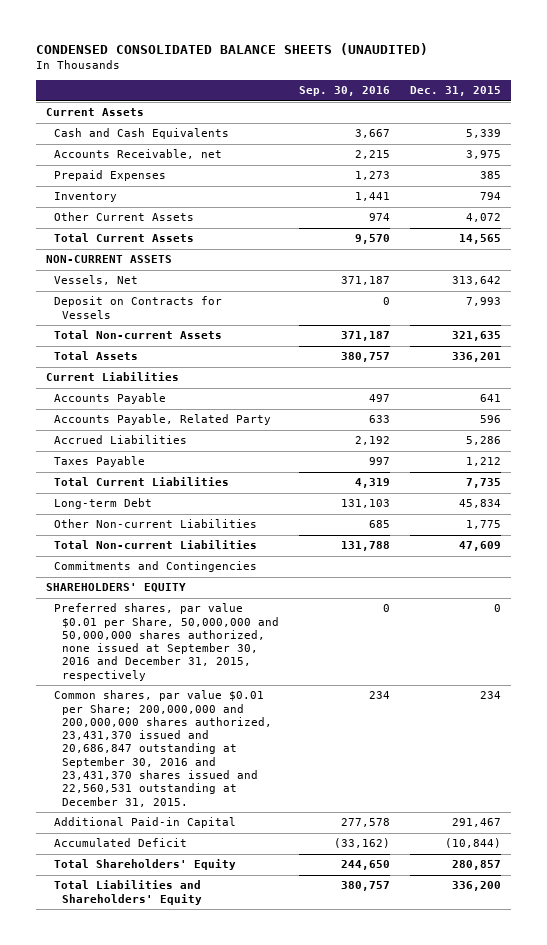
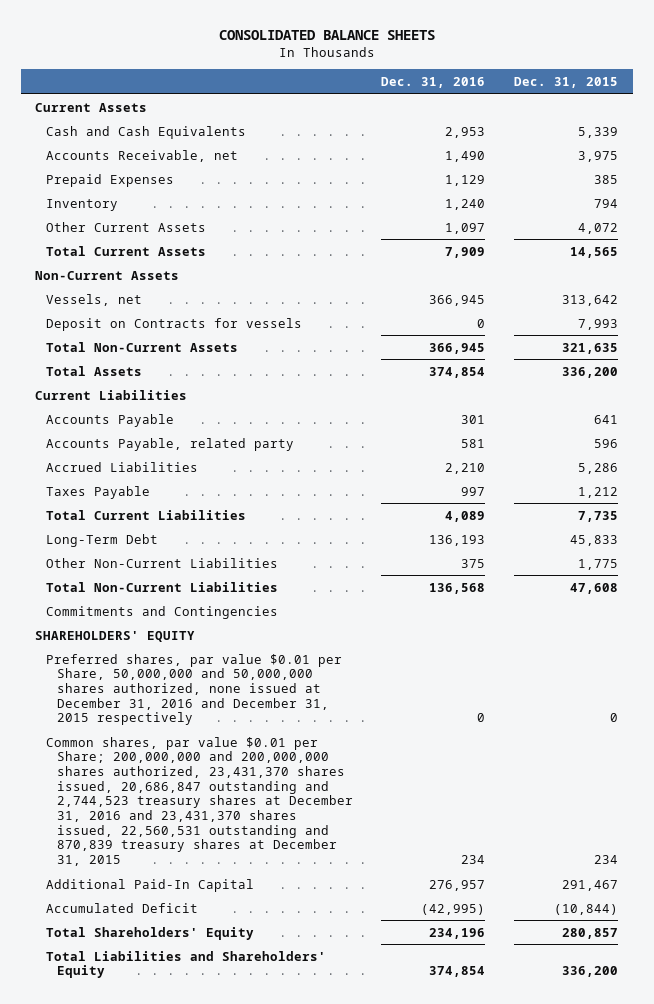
[36,42,429,55] CONDENSED CONSOLIDATED BALANCE SHEETS (UNAUDITED) -> [218,30,435,41] CONSOLIDATED BALANCE SHEETS
[299,86,391,97] Sep. 30, 2016 -> none
none -> [381,76,486,88] Dec. 31, 2016
[46,255,173,264] NON-CURRENT ASSETS -> [35,270,180,280] Non-Current Assets
[54,275,139,286] Vessels, Net -> [45,293,142,306] Vessels, net
[54,296,223,319] Deposit on Contracts for Vessels -> [45,317,302,331] Deposit on Contracts for vessels
[54,330,223,340] Total Non-current Assets -> [45,341,238,352] Total Non-Current Assets
[452,352,502,363] 336,201 -> [562,366,619,378] 336,200
[54,414,272,426] Accounts Payable, Related Party -> [45,437,294,451] Accounts Payable, related party
[54,498,153,510] Long-term Debt -> [45,533,158,547] Long-Term Debt
[459,499,502,509] 45,834 -> [570,534,619,546] 45,833
[54,519,258,529] Other Non-current Liabilities -> [45,557,278,568] Other Non-Current Liabilities
[54,540,258,550] Total Non-current Liabilities -> [45,581,278,592] Total Non-Current Liabilities
[459,541,502,552] 47,609 -> [570,582,619,594] 47,608
[54,603,280,681] Preferred shares, par value $0.01 per Share, 50,000,000 and 50,000,000 shares authorized, none issued at September 30, 2016 and December 31, 2015, respectively -> [45,653,342,726] Preferred shares, par value $0.01 per Share, 50,000,000 and 50,000,000 shares authorized, none issued at December 31, 2016 and December 31, 2015 respectively
[54,690,273,807] Common shares, par value $0.01 per Share; 200,000,000 and 200,000,000 shares authorized, 23,431,370 issued and 20,686,847 outstanding at September 30, 2016 and 23,431,370 shares issued and 22,560,531 outstanding at December 31, 2015. -> [45,736,353,867] Common shares, par value $0.01 per Share; 200,000,000 and 200,000,000 shares authorized, 23,431,370 shares issued, 20,686,847 outstanding and 2,744,523 treasury shares at December 31, 2016 and 23,431,370 shares issued, 22,560,531 outstanding and 870,839 treasury shares at December 31, 2015
[54,817,237,829] Additional Paid-in Capital -> [45,878,254,892] Additional Paid-In Capital

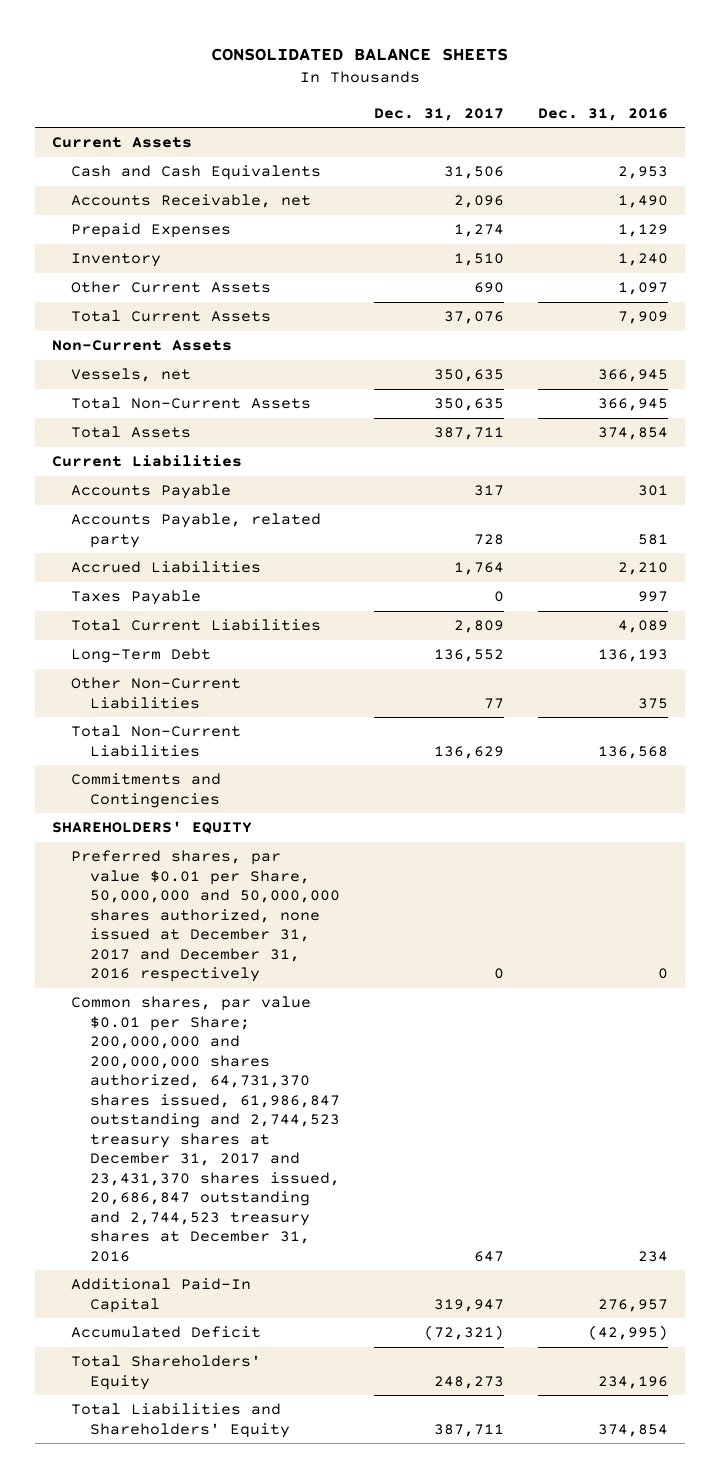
[514,76,619,88] Dec. 31, 2015 -> none
none -> [373,107,504,121] Dec. 31, 2017
[45,317,302,331] Deposit on Contracts for vessels -> none
[45,653,342,726] Preferred shares, par value $0.01 per Share, 50,000,000 and 50,000,000 shares authorized, none issued at December 31, 2016 and December 31, 2015 respectively -> [70,850,340,983] Preferred shares, par value $0.01 per Share, 50,000,000 and 50,000,000 shares authorized, none issued at December 31, 2017 and December 31, 2016 respectively
[45,736,353,867] Common shares, par value $0.01 per Share; 200,000,000 and 200,000,000 shares authorized, 23,431,370 shares issued, 20,686,847 outstanding and 2,744,523 treasury shares at December 31, 2016 and 23,431,370 shares issued, 22,560,531 outstanding and 870,839 treasury shares at December 31, 2015 -> [70,996,340,1262] Common shares, par value $0.01 per Share; 200,000,000 and 200,000,000 shares authorized, 64,731,370 shares issued, 61,986,847 outstanding and 2,744,523 treasury shares at December 31, 2017 and 23,431,370 shares issued, 20,686,847 outstanding and 2,744,523 treasury shares at December 31, 2016

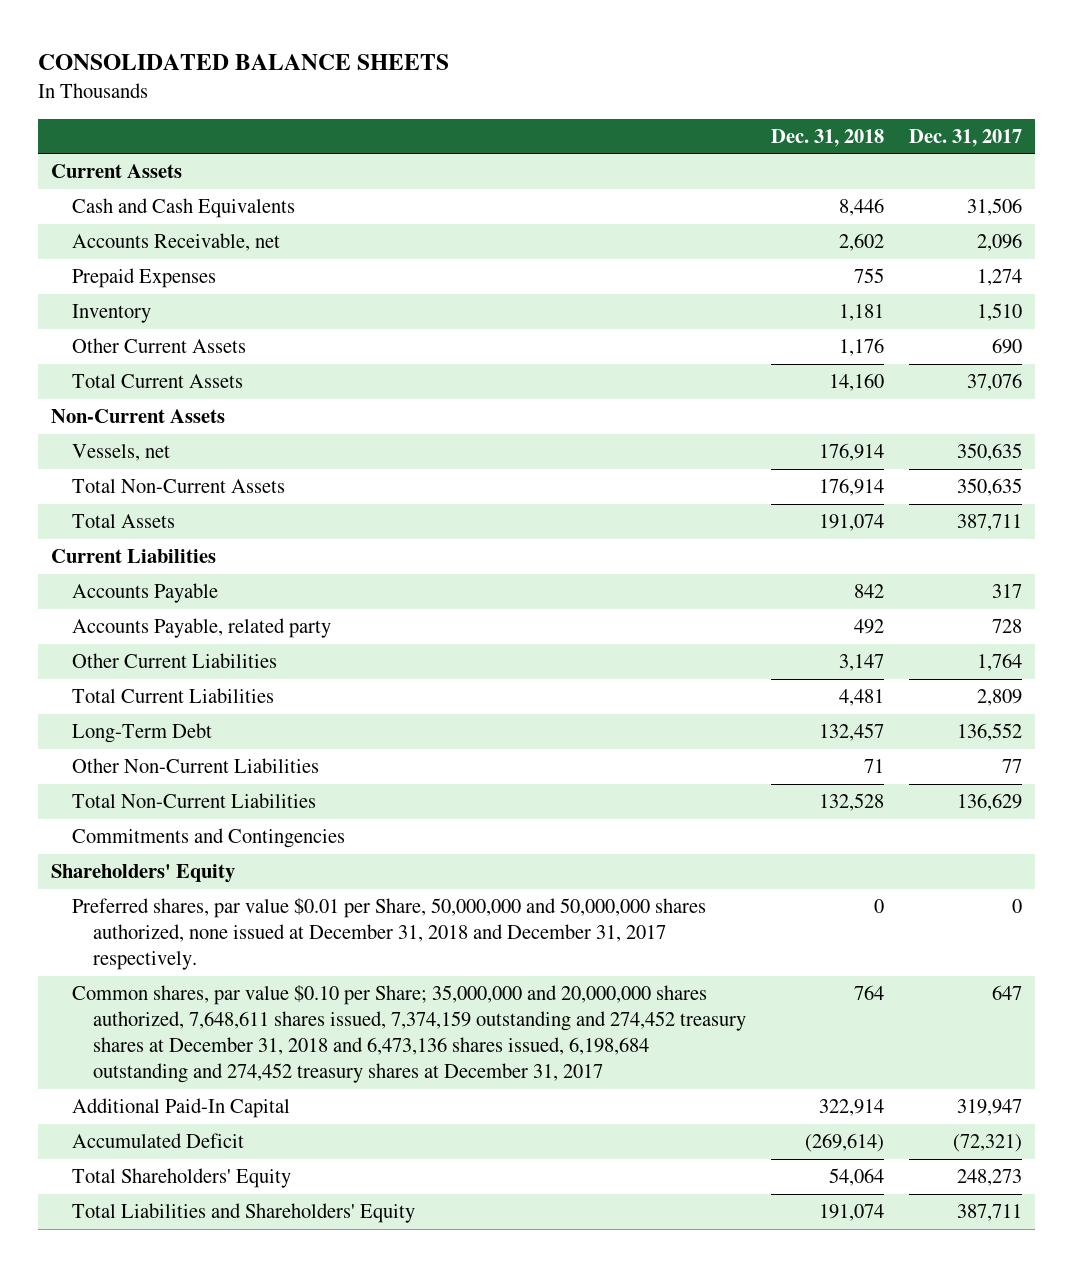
[537,107,668,121] Dec. 31, 2016 -> none
none -> [771,128,885,147] Dec. 31, 2018
[70,590,201,606] Taxes Payable -> none
[70,561,261,574] Accrued Liabilities -> [71,653,277,669] Other Current Liabilities
[51,821,252,835] SHAREHOLDERS' EQUITY -> [50,864,235,884] Shareholders' Equity
[70,850,340,983] Preferred shares, par value $0.01 per Share, 50,000,000 and 50,000,000 shares authorized, none issued at December 31, 2017 and December 31, 2016 respectively -> [71,898,706,971] Preferred shares, par value $0.01 per Share, 50,000,000 and 50,000,000 shares authorized, none issued at December 31, 2018 and December 31, 2017 respectively.
[70,996,340,1262] Common shares, par value $0.01 per Share; 200,000,000 and 200,000,000 shares authorized, 64,731,370 shares issued, 61,986,847 outstanding and 2,744,523 treasury shares at December 31, 2017 and 23,431,370 shares issued, 20,686,847 outstanding and 2,744,523 treasury shares at December 31, 2016 -> [71,985,747,1084] Common shares, par value $0.10 per Share; 35,000,000 and 20,000,000 shares authorized, 7,648,611 shares issued, 7,374,159 outstanding and 274,452 treasury shares at December 31, 2018 and 6,473,136 shares issued, 6,198,684 outstanding and 274,452 treasury shares at December 31, 2017

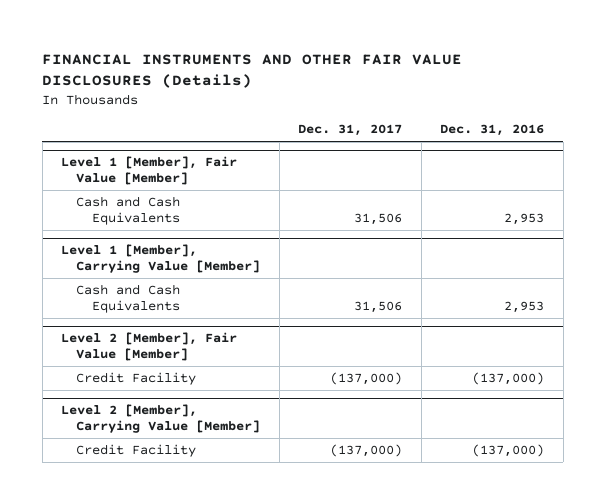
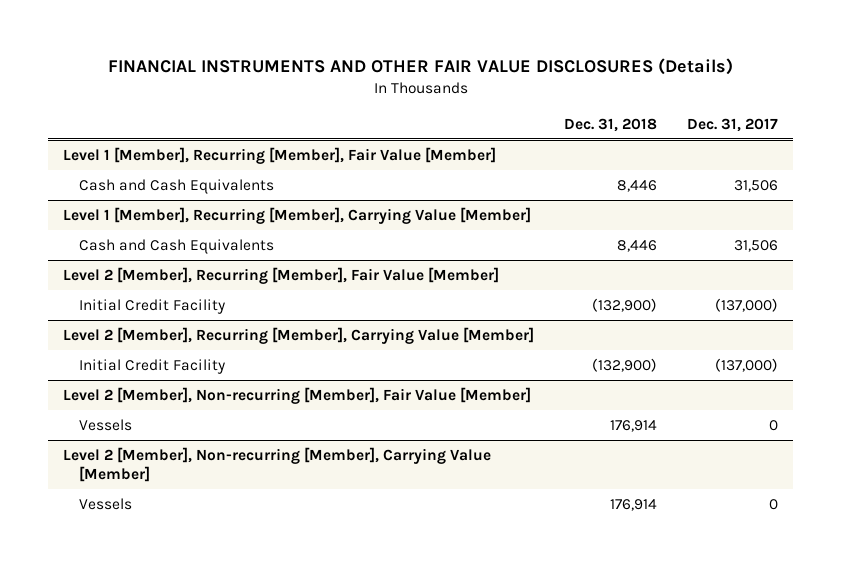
[440,124,545,137] Dec. 31, 2016 -> none
none -> [564,117,658,132] Dec. 31, 2018
[61,156,238,186] Level 1 [Member], Fair Value [Member] -> [63,146,497,164] Level 1 [Member], Recurring [Member], Fair Value [Member]
[61,244,261,274] Level 1 [Member], Carrying Value [Member] -> [63,206,532,224] Level 1 [Member], Recurring [Member], Carrying Value [Member]
[61,332,238,362] Level 2 [Member], Fair Value [Member] -> [63,266,500,284] Level 2 [Member], Recurring [Member], Fair Value [Member]
[76,371,197,385] Credit Facility -> [79,298,226,314] Initial Credit Facility
[61,404,261,434] Level 2 [Member], Carrying Value [Member] -> [63,326,535,344] Level 2 [Member], Recurring [Member], Carrying Value [Member]
[76,443,197,457] Credit Facility -> [79,358,226,374] Initial Credit Facility
none -> [63,386,532,404] Level 2 [Member], Non-recurring [Member], Fair Value [Member]
none -> [79,418,133,431] Vessels
none -> [63,446,492,483] Level 2 [Member], Non-recurring [Member], Carrying Value [Member]
none -> [79,497,133,510] Vessels

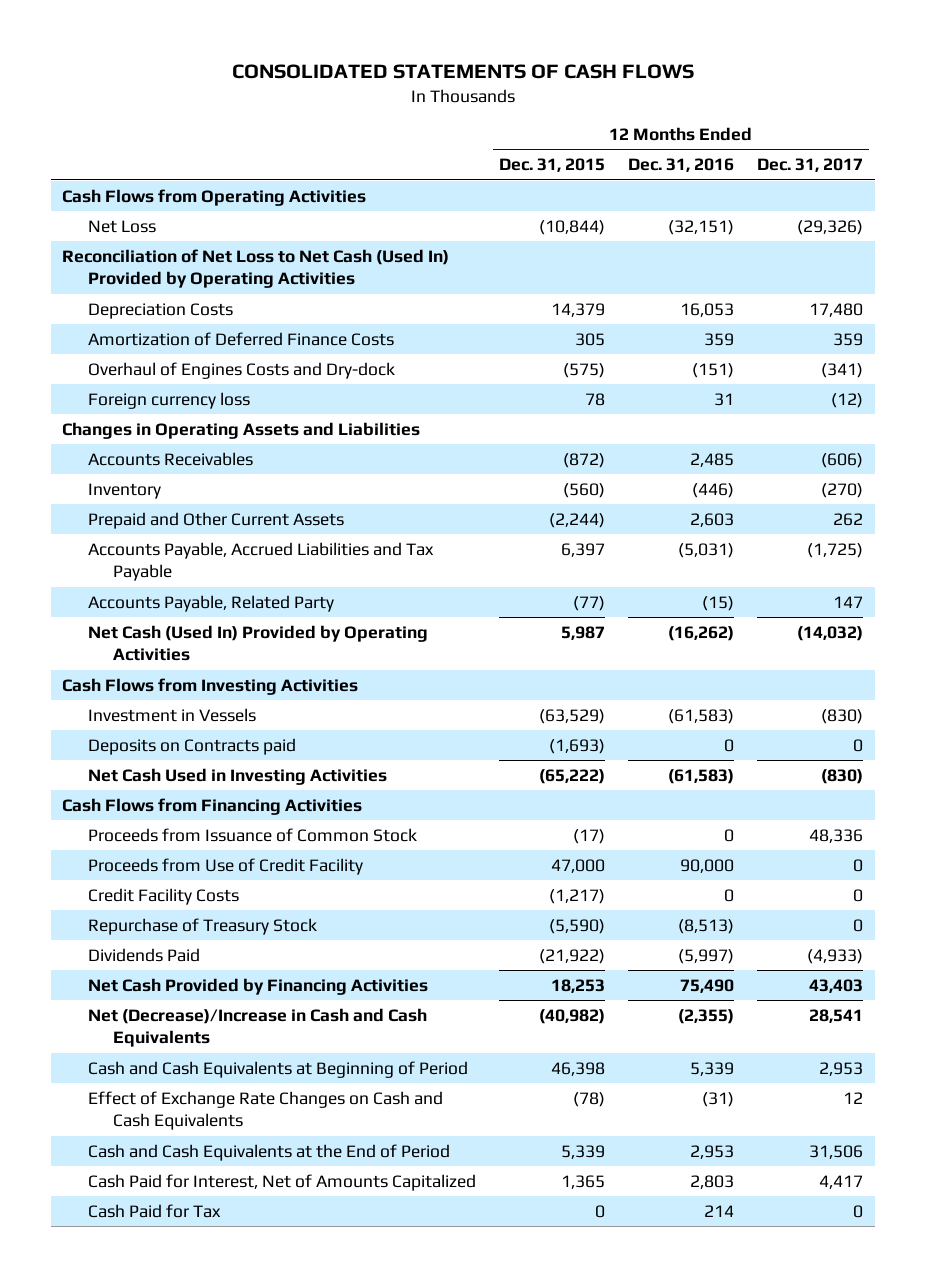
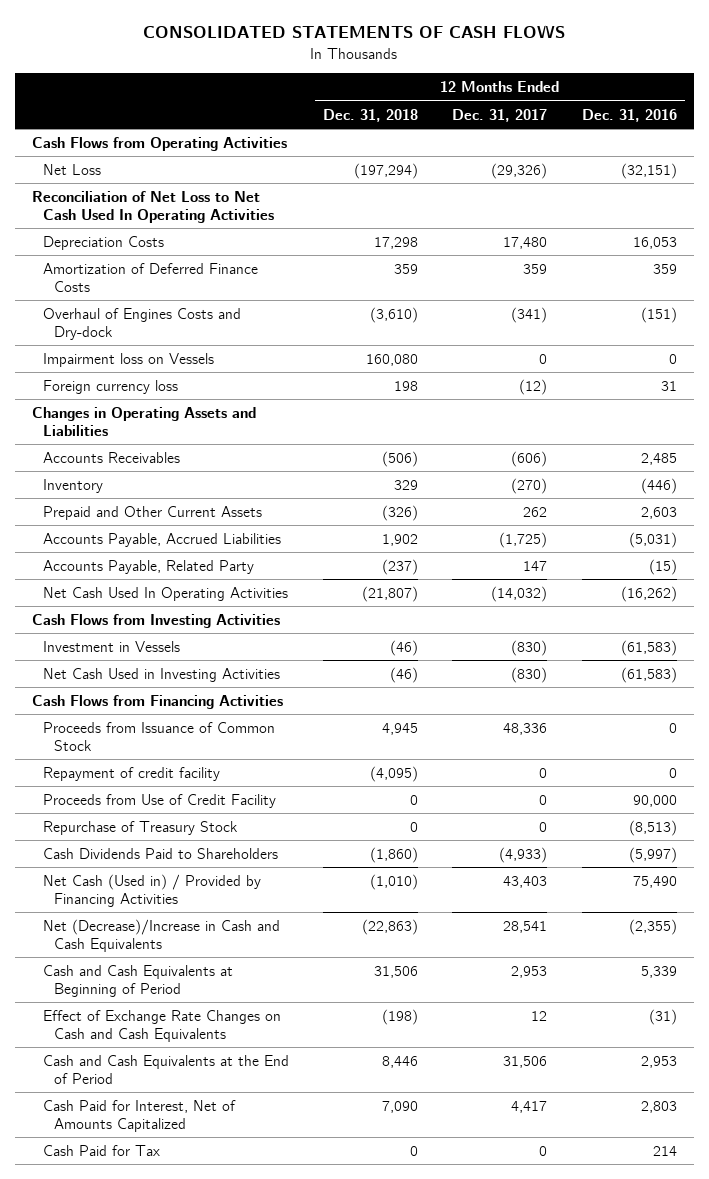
[498,158,605,173] Dec. 31, 2015 -> none
none -> [323,108,419,122] Dec. 31, 2018
[62,248,450,289] Reconciliation of Net Loss to Net Cash (Used In) Provided by Operating Activities -> [32,190,274,223] Reconciliation of Net Loss to Net Cash Used In Operating Activities
none -> [42,352,214,367] Impairment loss on Vessels
[87,541,434,582] Accounts Payable, Accrued Liabilities and Tax Payable -> [42,532,281,547] Accounts Payable, Accrued Liabilities
[87,624,428,662] Net Cash (Used In) Provided by Operating Activities -> [42,586,288,601] Net Cash Used In Operating Activities
[87,737,296,755] Deposits on Contracts paid -> none
none -> [42,766,220,781] Repayment of credit facility
[87,887,239,905] Credit Facility Costs -> none
[87,947,200,962] Dividends Paid -> [42,847,278,859] Cash Dividends Paid to Shareholders
[87,977,428,995] Net Cash Provided by Financing Activities -> [42,873,261,907] Net Cash (Used in) / Provided by Financing Activities

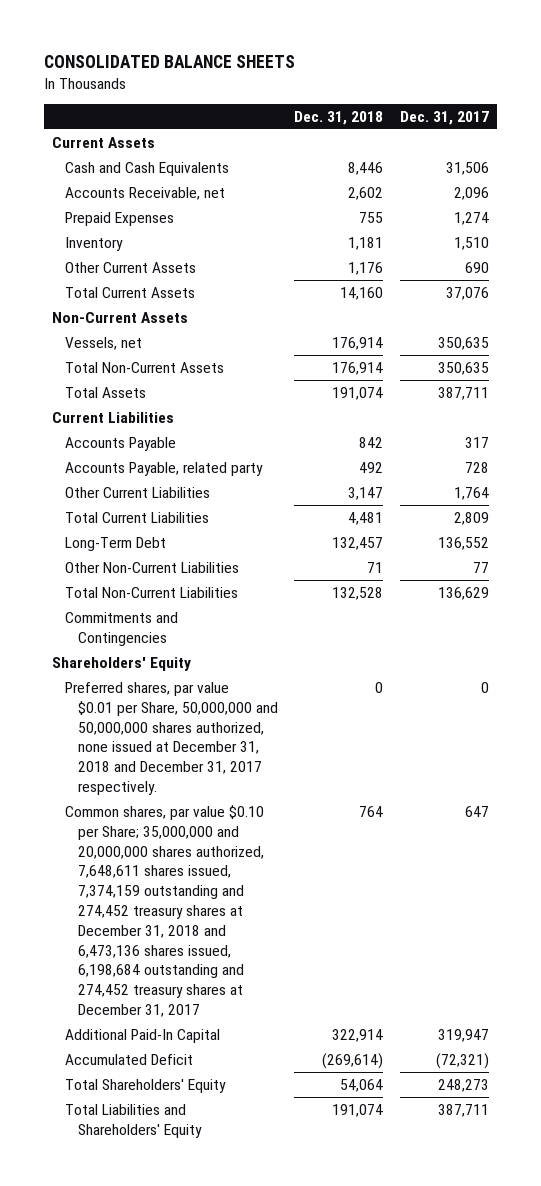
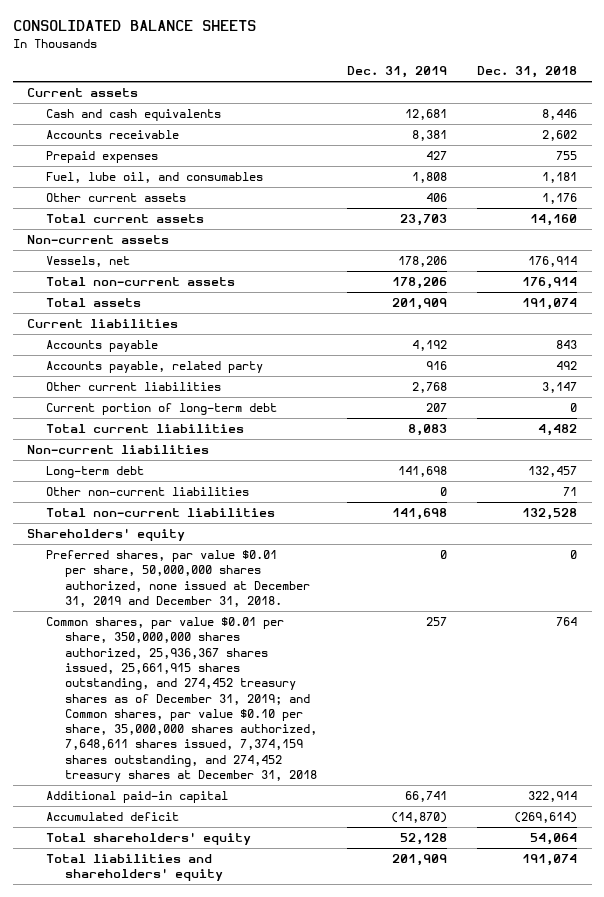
[399,110,489,125] Dec. 31, 2017 -> none
none -> [346,66,447,79] Dec. 31, 2019
[52,136,156,148] Current Assets -> [27,88,139,98] Current assets
[65,161,230,176] Cash and Cash Equivalents -> [46,109,222,122] Cash and cash equivalents
[65,186,226,200] Accounts Receivable, net -> [46,130,180,140] Accounts receivable
[65,211,175,226] Prepaid Expenses -> [46,151,159,164] Prepaid expenses
[65,236,124,251] Inventory -> [46,172,264,184] Fuel, lube oil, and consumables
[65,261,197,273] Other Current Assets -> [46,193,187,203] Other current assets
[65,286,196,298] Total Current Assets -> [46,214,205,224] Total current assets
[52,311,189,323] Non-Current Assets -> [27,235,170,245] Non-current assets
[65,611,179,646] Commitments and Contingencies -> none
[65,361,225,373] Total Non-Current Assets -> [46,277,236,287] Total non-current assets
[65,386,147,398] Total Assets -> [46,298,142,308] Total assets
[52,411,175,423] Current Liabilities -> [27,319,179,329] Current liabilities
[65,436,177,451] Accounts Payable -> [46,340,159,353] Accounts payable
[359,436,384,448] 842 -> [555,340,577,350] 843
[65,461,264,476] Accounts Payable, related party -> [46,361,264,374] Accounts payable, related party
[65,486,211,498] Other Current Liabilities -> [46,382,222,392] Other current liabilities
none -> [46,403,278,416] Current portion of long-term debt
[65,511,210,523] Total Current Liabilities -> [46,424,245,434] Total current liabilities
[348,511,384,525] 4,481 -> [537,424,577,437] 4,482
none -> [27,445,210,455] Non-current liabilities
[65,536,167,551] Long-Term Debt -> [46,466,145,479] Long-term debt
[65,561,240,573] Other Non-Current Liabilities -> [46,487,250,497] Other non-current liabilities
[65,586,239,598] Total Non-Current Liabilities -> [46,508,276,518] Total non-current liabilities
[52,656,192,671] Shareholders' Equity -> [27,528,186,542] Shareholders' equity
[65,681,278,796] Preferred shares, par value $0.01 per Share, 50,000,000 and 50,000,000 shares authorized, none issued at December 31, 2018 and December 31, 2017 respectively. -> [46,550,311,608] Preferred shares, par value $0.01 per share, 50,000,000 shares authorized, none issued at December 31, 2019 and December 31, 2018.
[65,804,265,1018] Common shares, par value $0.10 per Share; 35,000,000 and 20,000,000 shares authorized, 7,648,611 shares issued, 7,374,159 outstanding and 274,452 treasury shares at December 31, 2018 and 6,473,136 shares issued, 6,198,684 outstanding and 274,452 treasury shares at December 31, 2017 -> [46,617,318,782] Common shares, par value $0.01 per share, 350,000,000 shares authorized, 25,936,367 shares issued, 25,661,915 shares outstanding, and 274,452 treasury shares as of December 31, 2019; and Common shares, par value $0.10 per share, 35,000,000 shares authorized, 7,648,611 shares issued, 7,374,159 shares outstanding, and 274,452 treasury shares at December 31, 2018
[65,1028,221,1043] Additional Paid-In Capital -> [46,791,229,804] Additional paid-in capital
[65,1053,194,1065] Accumulated Deficit -> [46,812,180,822] Accumulated deficit
[65,1078,227,1093] Total Shareholders' Equity -> [46,832,252,846] Total shareholders' equity
[65,1103,202,1138] Total Liabilities and Shareholders' Equity -> [46,854,224,882] Total liabilities and shareholders' equity

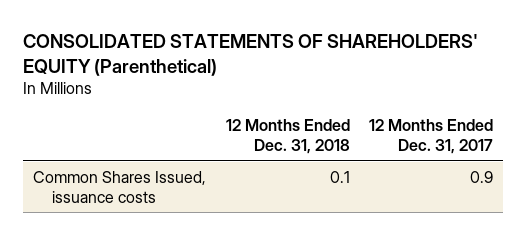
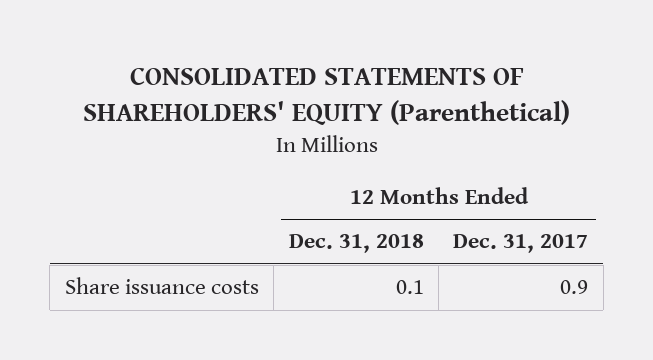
[33,171,207,203] Common Shares Issued, issuance costs -> [64,277,259,295] Share issuance costs

